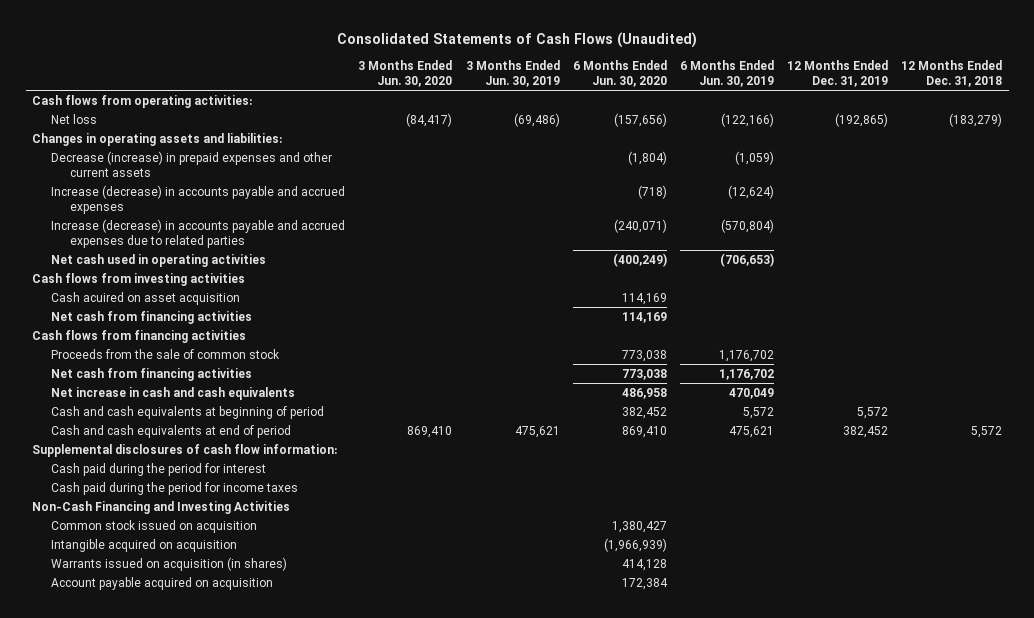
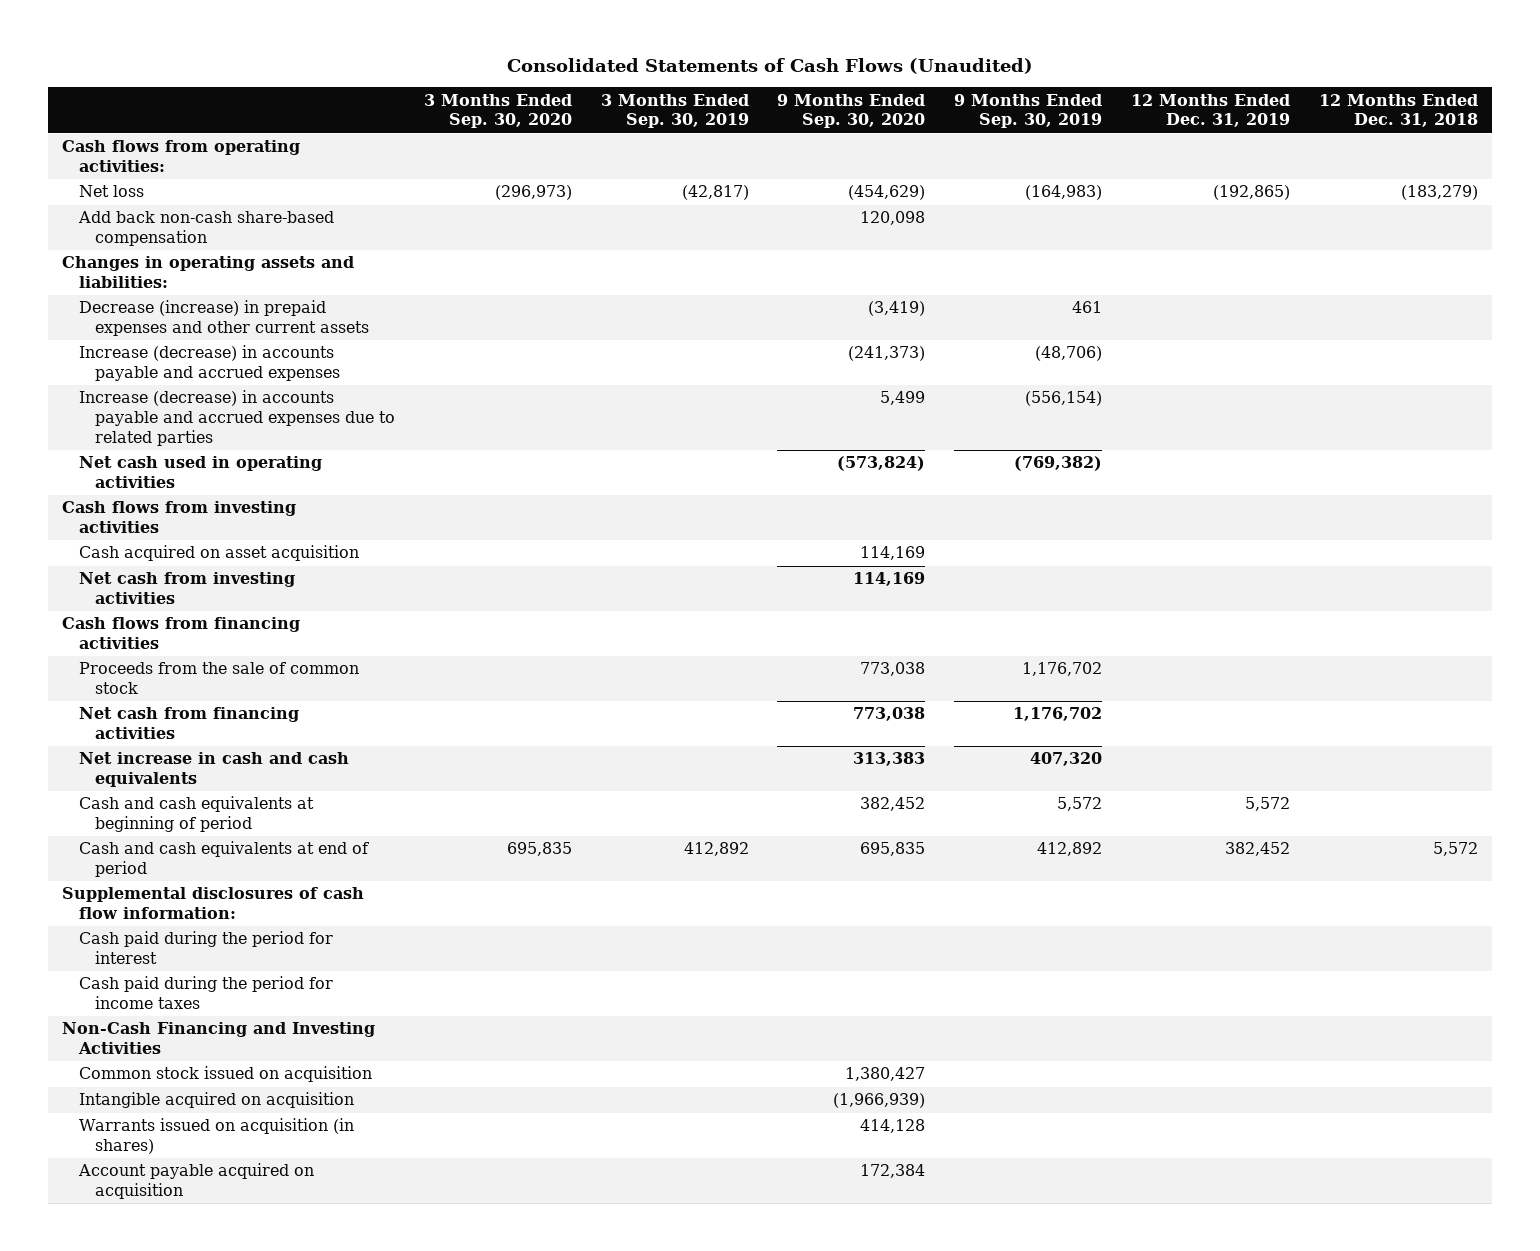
[358,60,453,88] 3 Months Ended Jun. 30, 2020 -> none
[465,60,560,88] 3 Months Ended Jun. 30, 2019 -> none
[572,60,667,88] 6 Months Ended Jun. 30, 2020 -> none
[679,60,774,88] 6 Months Ended Jun. 30, 2019 -> none
none -> [423,93,572,129] 3 Months Ended Sep. 30, 2020
none -> [600,93,749,129] 3 Months Ended Sep. 30, 2019
none -> [777,93,926,129] 9 Months Ended Sep. 30, 2020
none -> [954,93,1103,129] 9 Months Ended Sep. 30, 2019
none -> [77,211,334,247] Add back non-cash share-based compensation
[51,291,241,305] Cash acuired on asset acquisition -> [78,545,359,562] Cash acquired on asset acquisition
[51,310,253,324] Net cash from financing activities -> [78,572,295,605] Net cash from investing activities

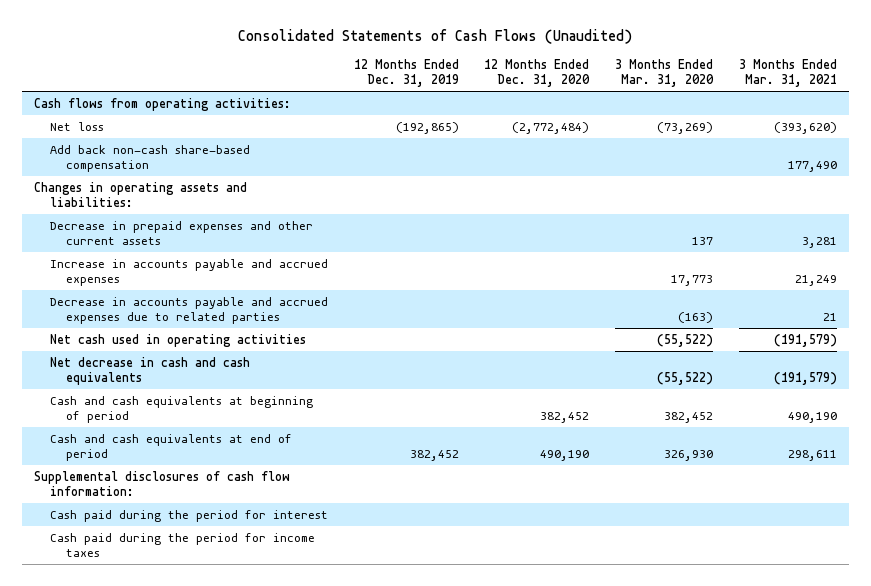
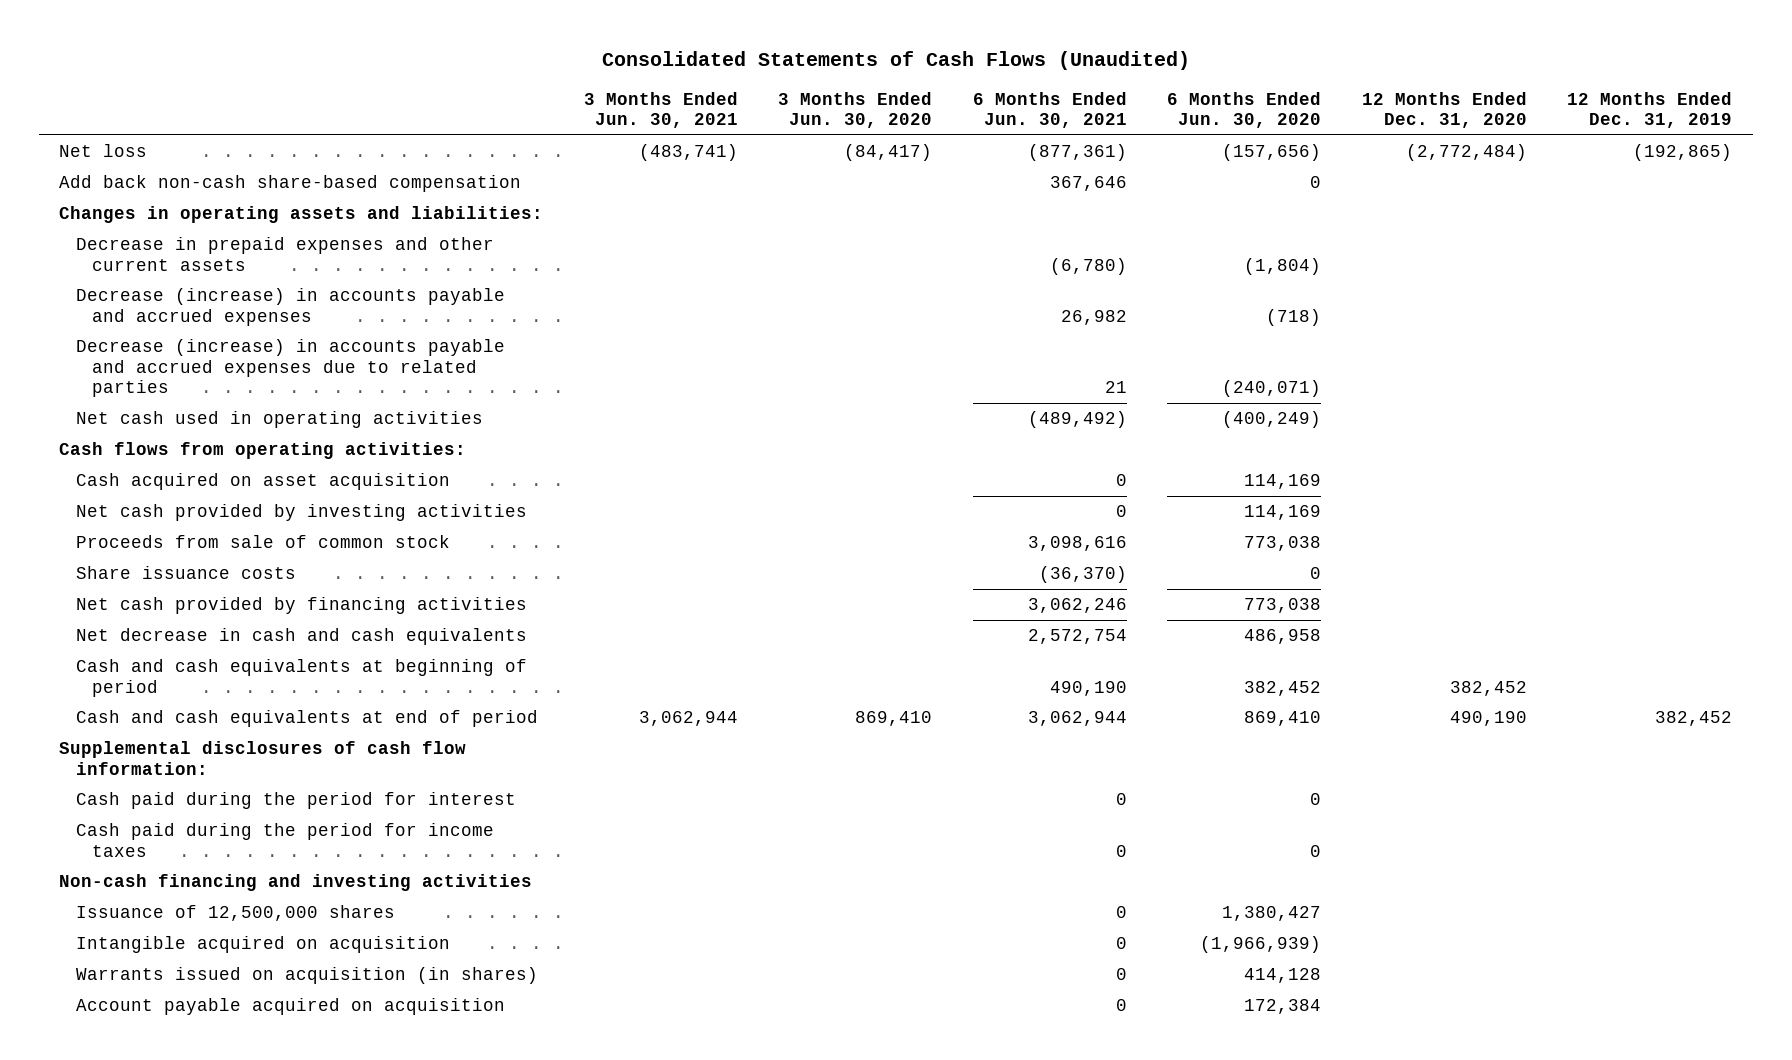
[614,59,714,88] 3 Months Ended Mar. 31, 2020 -> none
[738,59,837,88] 3 Months Ended Mar. 31, 2021 -> none
none -> [583,91,738,128] 3 Months Ended Jun. 30, 2021
none -> [778,91,933,128] 3 Months Ended Jun. 30, 2020
none -> [972,91,1127,128] 6 Months Ended Jun. 30, 2021
none -> [1167,91,1322,128] 6 Months Ended Jun. 30, 2020
[50,258,329,286] Increase in accounts payable and accrued expenses -> [75,288,505,326] Decrease (increase) in accounts payable and accrued expenses
[50,296,329,324] Decrease in accounts payable and accrued expenses due to related parties -> [75,339,505,397] Decrease (increase) in accounts payable and accrued expenses due to related parties
[34,97,292,111] Cash flows from operating activities: -> [59,442,467,460] Cash flows from operating activities:
none -> [75,473,450,491] Cash acquired on asset acquisition
none -> [75,504,527,522] Net cash provided by investing activities
none -> [75,535,450,549] Proceeds from sale of common stock
none -> [75,566,296,580] Share issuance costs
none -> [75,597,527,615] Net cash provided by financing activities
none -> [59,874,533,892] Non-cash financing and investing activities
none -> [75,905,395,922] Issuance of 12,500,000 shares
none -> [75,936,450,954] Intangible acquired on acquisition
none -> [75,967,538,985] Warrants issued on acquisition (in shares)
none -> [75,998,505,1016] Account payable acquired on acquisition

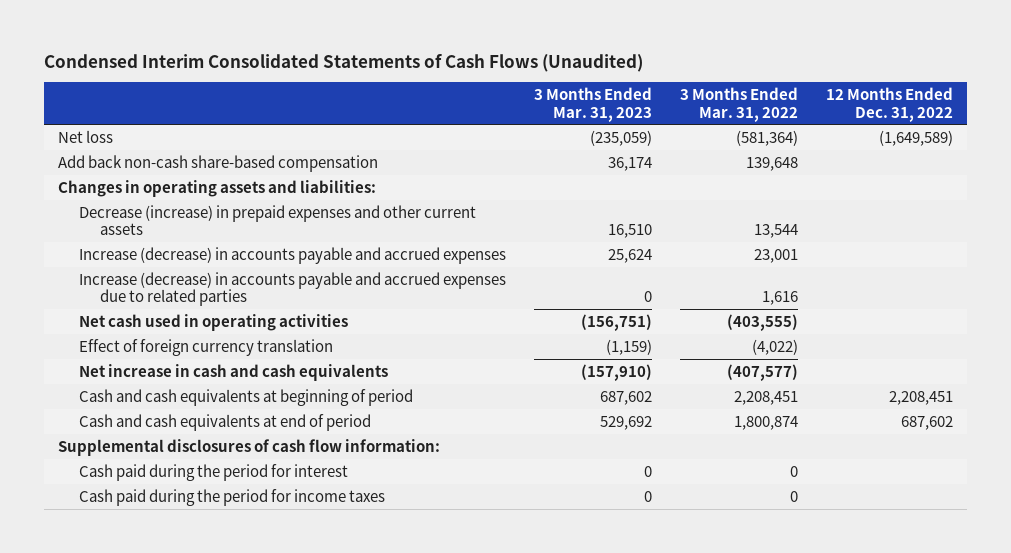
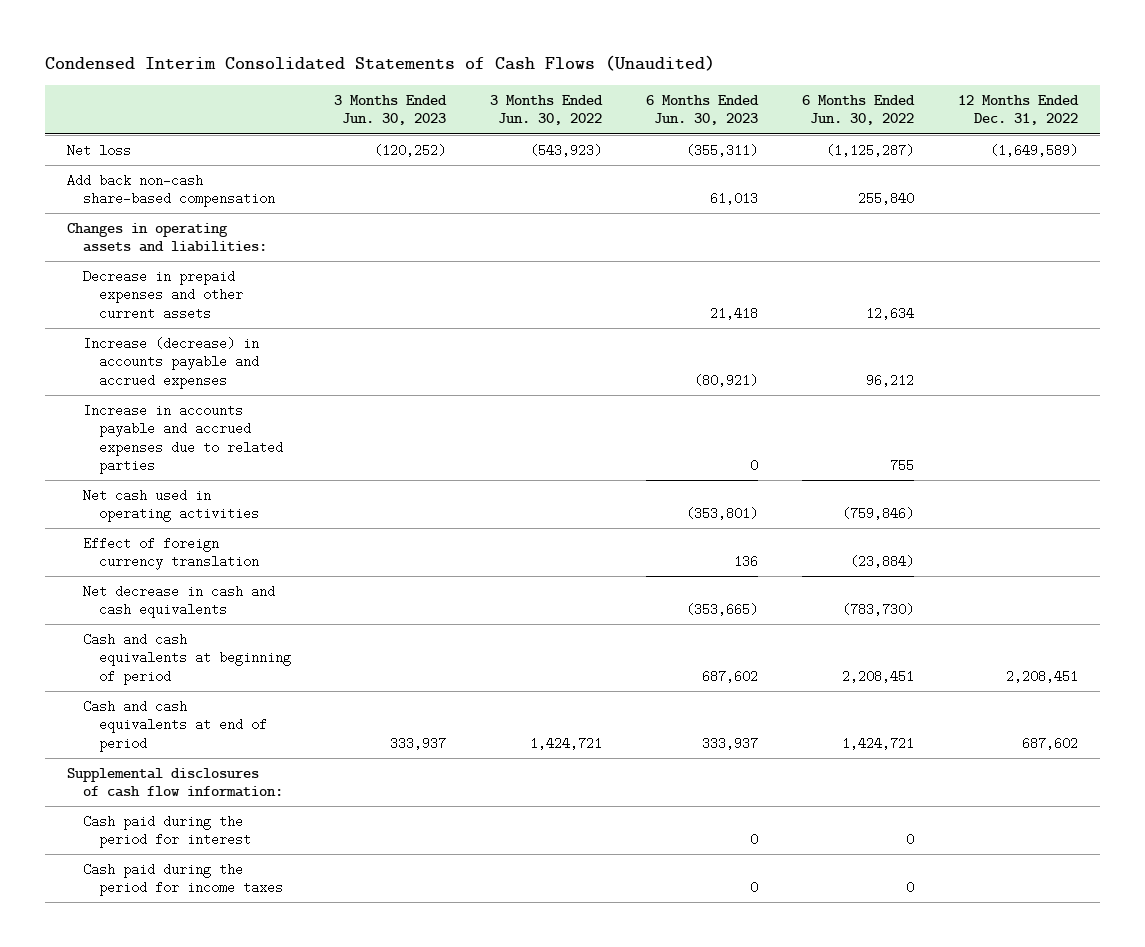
[534,87,653,122] 3 Months Ended Mar. 31, 2023 -> none
[680,87,799,122] 3 Months Ended Mar. 31, 2022 -> none
none -> [334,95,448,126] 3 Months Ended Jun. 30, 2023
none -> [490,95,604,126] 3 Months Ended Jun. 30, 2022
none -> [646,95,760,126] 6 Months Ended Jun. 30, 2023
none -> [802,95,916,126] 6 Months Ended Jun. 30, 2022
[78,204,476,236] Decrease (increase) in prepaid expenses and other current assets -> [82,269,243,320] Decrease in prepaid expenses and other current assets
[78,271,506,307] Increase (decrease) in accounts payable and accrued expenses due to related parties -> [82,403,283,474] Increase in accounts payable and accrued expenses due to related parties
[78,363,388,381] Net increase in cash and cash equivalents -> [82,584,275,619] Net decrease in cash and cash equivalents

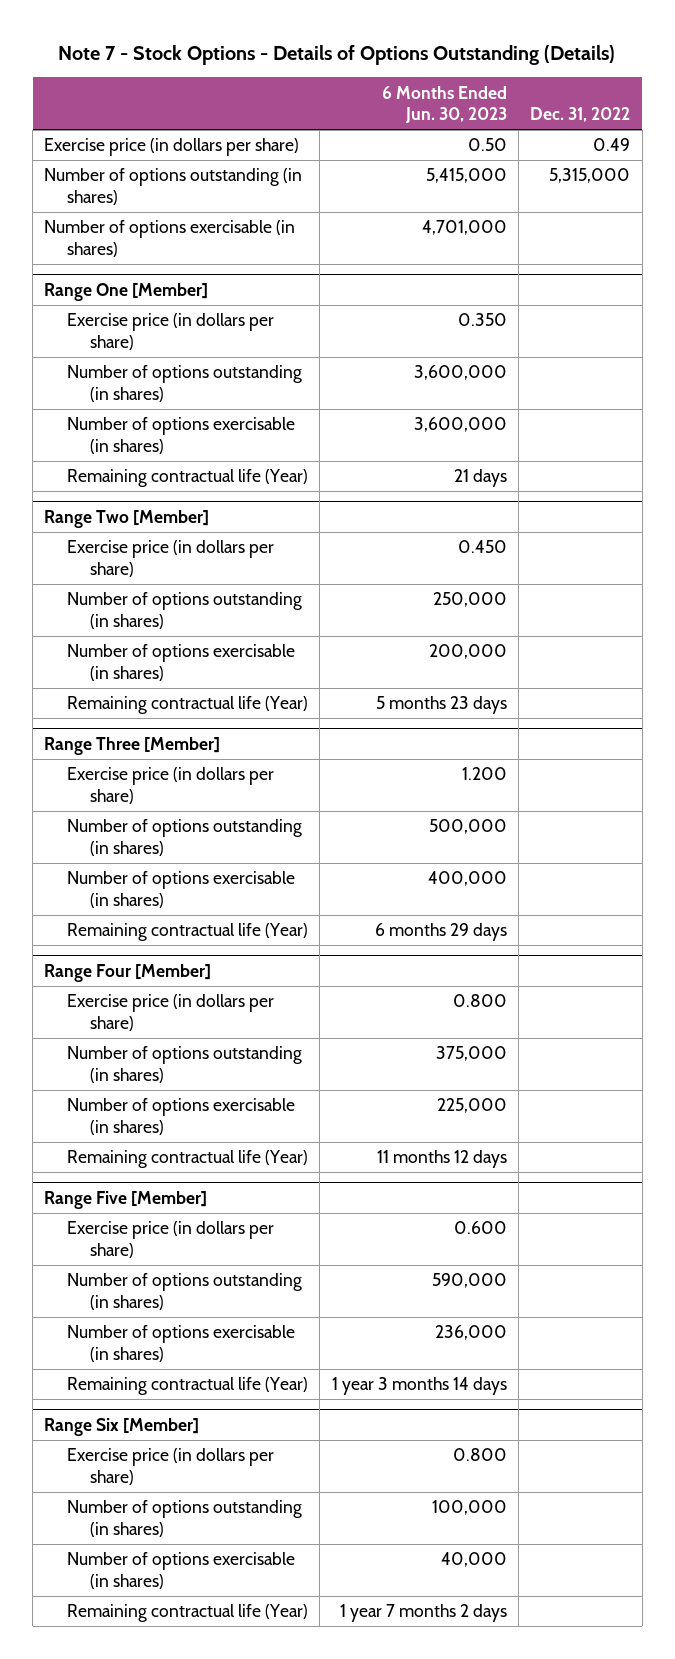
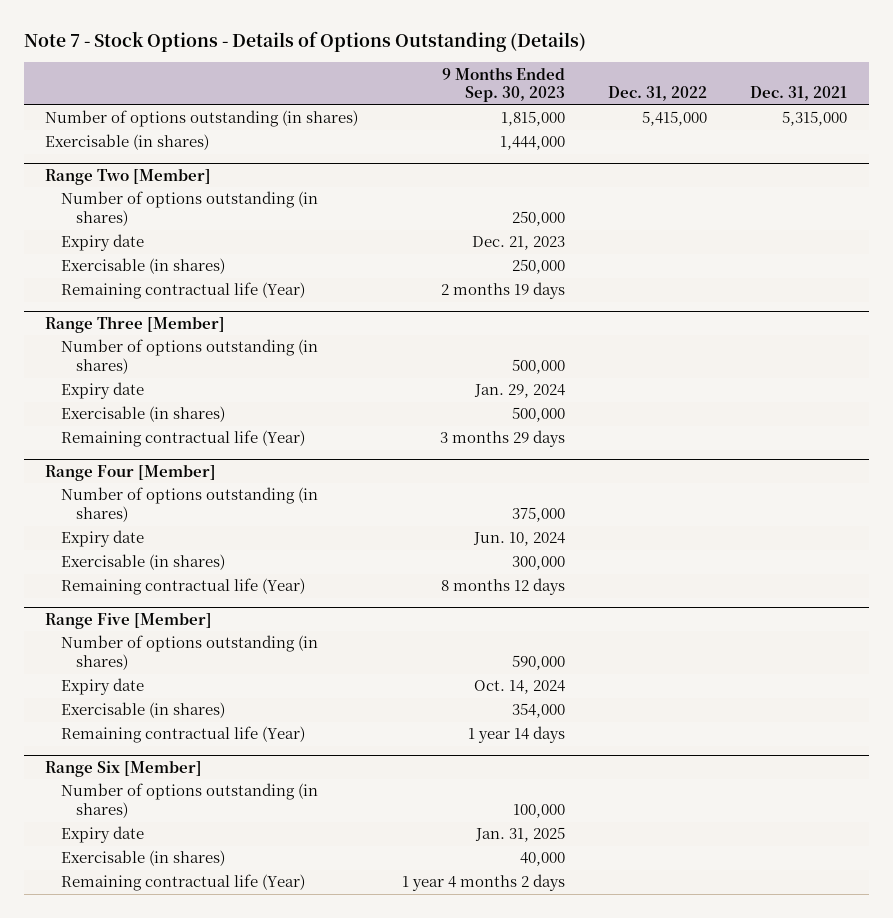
[381,85,507,124] 6 Months Ended Jun. 30, 2023 -> none
none -> [441,66,565,103] 9 Months Ended Sep. 30, 2023
none -> [750,86,848,102] Dec. 31, 2021
[44,138,300,157] Exercise price (in dollars per share) -> none
[44,283,209,302] Range One [Member] -> none
[67,313,275,350] Exercise price (in dollars per share) -> none
[67,365,303,402] Number of options outstanding (in shares) -> none
[67,417,296,454] Number of options exercisable (in shares) -> none
[67,469,309,488] Remaining contractual life (Year) -> none
[549,168,631,184] 5,315,000 -> [641,111,707,127] 5,415,000
[44,220,296,257] Number of options exercisable (in shares) -> [45,134,210,151] Exercisable (in shares)
[67,540,275,577] Exercise price (in dollars per share) -> none
none -> [60,234,144,252] Expiry date
[67,644,296,681] Number of options exercisable (in shares) -> [60,258,225,275] Exercisable (in shares)
[67,767,275,804] Exercise price (in dollars per share) -> none
none -> [60,382,144,400] Expiry date
[67,871,296,908] Number of options exercisable (in shares) -> [60,406,225,423] Exercisable (in shares)
[67,994,275,1031] Exercise price (in dollars per share) -> none
none -> [60,530,144,548] Expiry date
[67,1098,296,1135] Number of options exercisable (in shares) -> [60,554,225,571] Exercisable (in shares)
[67,1221,275,1258] Exercise price (in dollars per share) -> none
none -> [60,678,144,696] Expiry date
[67,1325,296,1362] Number of options exercisable (in shares) -> [60,702,225,719] Exercisable (in shares)
[67,1448,275,1485] Exercise price (in dollars per share) -> none
none -> [60,826,144,844] Expiry date
[67,1552,296,1589] Number of options exercisable (in shares) -> [60,850,225,867] Exercisable (in shares)

